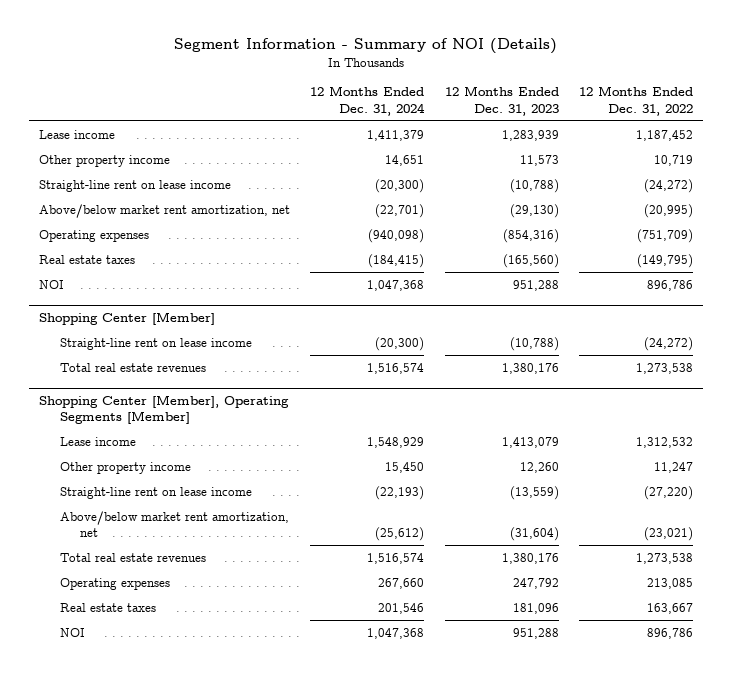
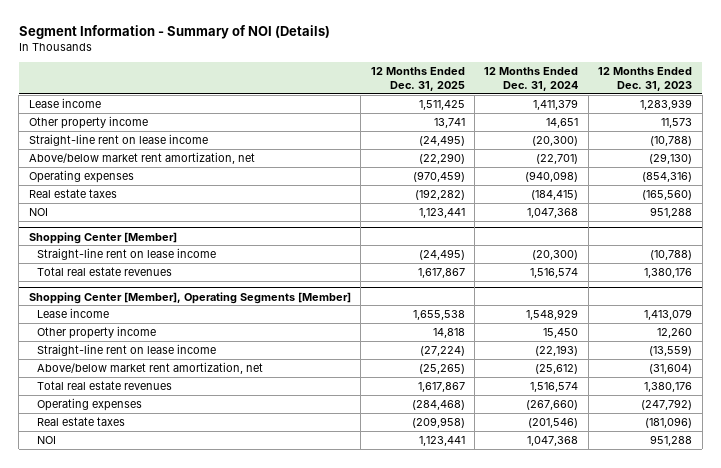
[579,86,694,116] 12 Months Ended Dec. 31, 2022 -> none
none -> [370,67,465,91] 12 Months Ended Dec. 31, 2025
[378,577,425,589] 267,660 -> [526,399,579,410] (267,660)
[512,577,559,589] 247,792 -> [641,398,693,410] (247,792)
[378,602,425,614] 201,546 -> [528,417,579,428] (201,546)
[512,602,559,614] 181,096 -> [645,416,693,428] (181,096)

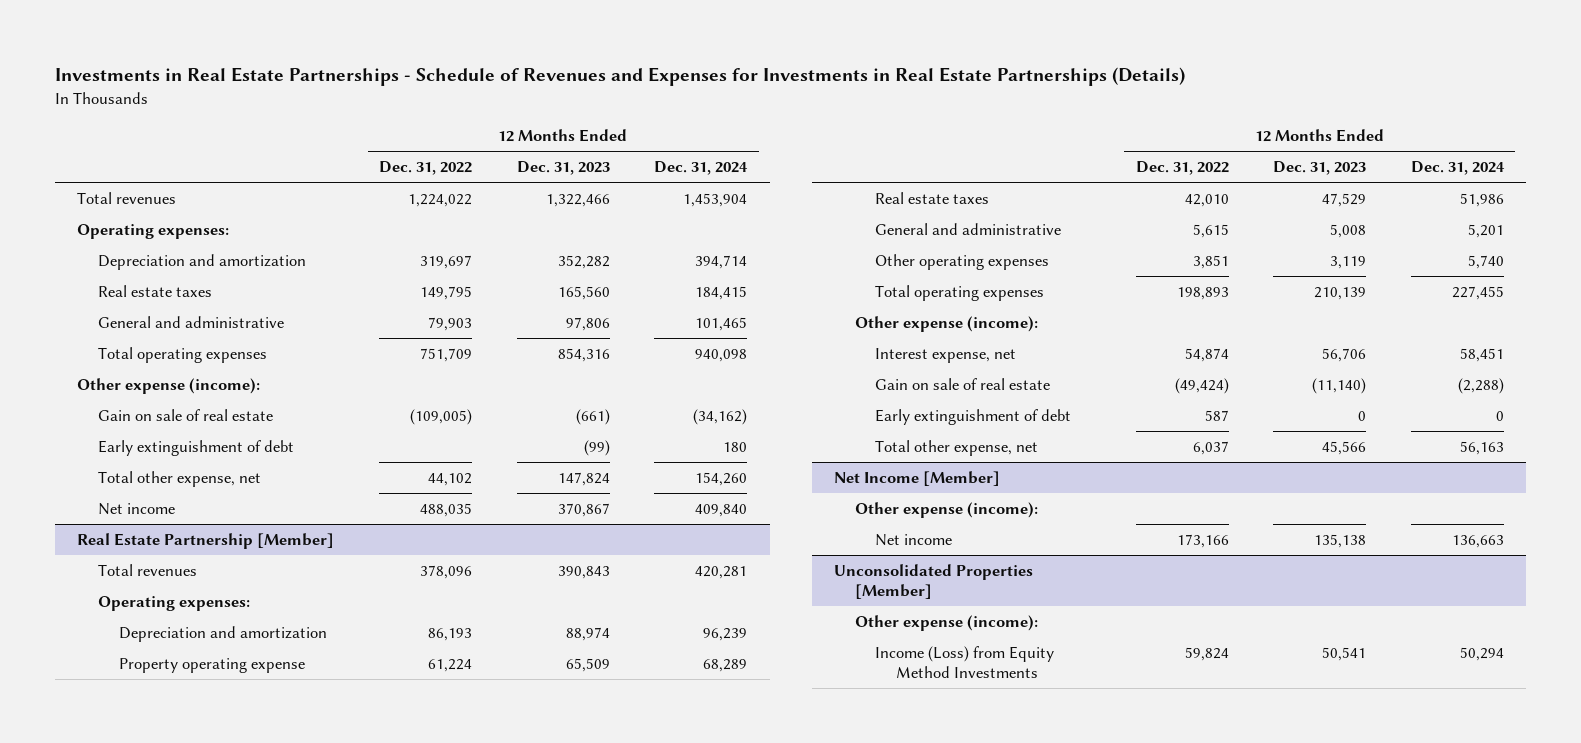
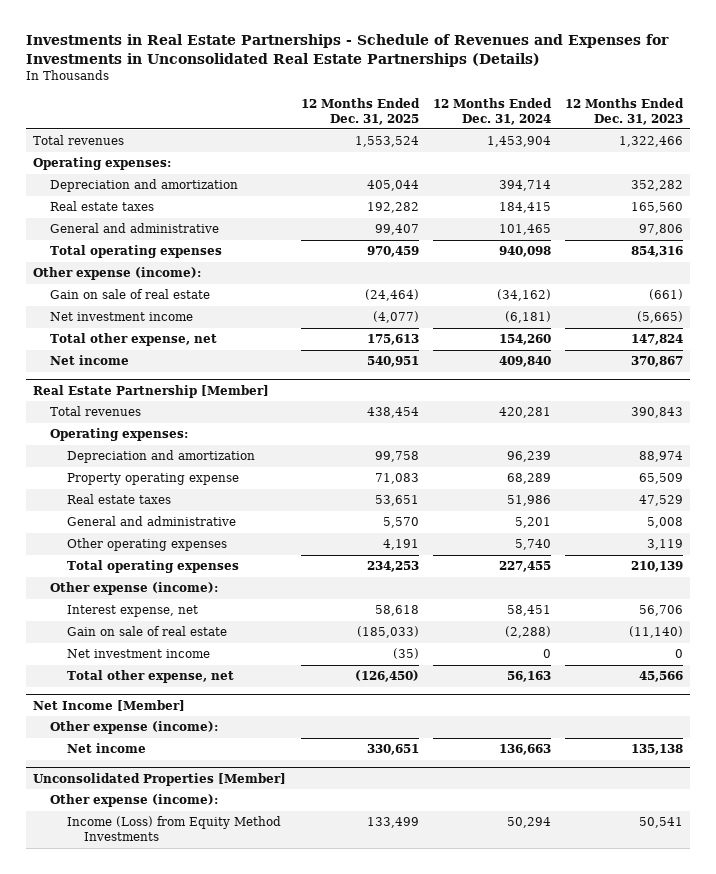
[55,67,1186,87] Investments in Real Estate Partnerships - Schedule of Revenues and Expenses for Investments in Real Estate Partnerships (Details) -> [26,34,670,67] Investments in Real Estate Partnerships - Schedule of Revenues and Expenses for Investments in Unconsolidated Real Estate Partnerships (Details)
[379,161,473,176] Dec. 31, 2022 -> none
none -> [300,97,420,125] 12 Months Ended Dec. 31, 2025
[98,439,295,456] Early extinguishment of debt -> none
none -> [50,312,194,322] Net investment income
[875,408,1072,425] Early extinguishment of debt -> none
none -> [67,649,211,659] Net investment income

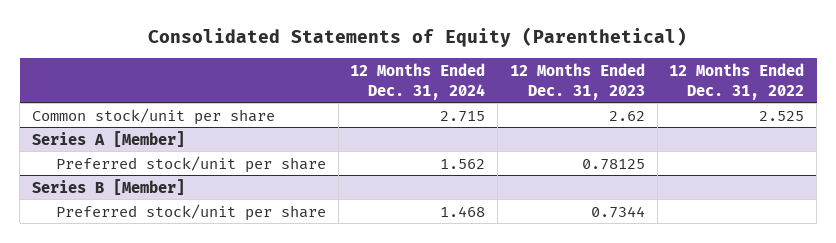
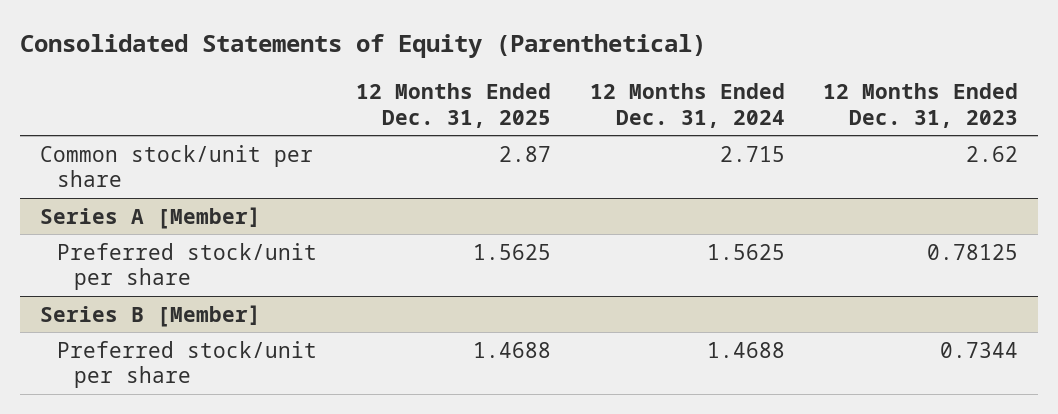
[669,62,805,100] 12 Months Ended Dec. 31, 2022 -> none
none -> [355,82,551,128] 12 Months Ended Dec. 31, 2025
[440,158,486,169] 1.562 -> [706,243,785,260] 1.5625
[440,205,486,217] 1.468 -> [706,341,785,358] 1.4688

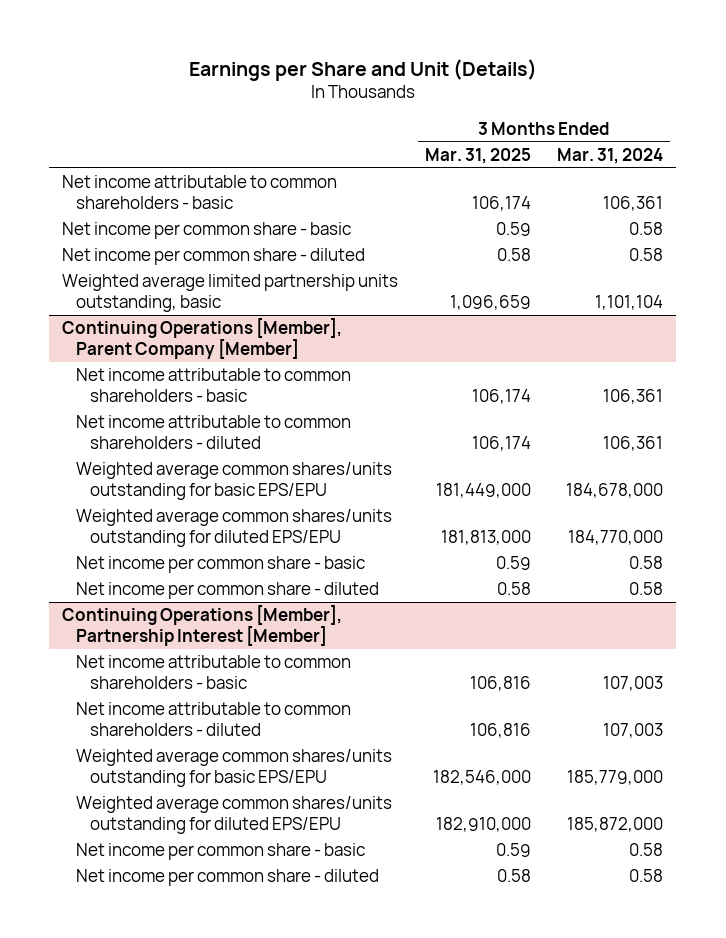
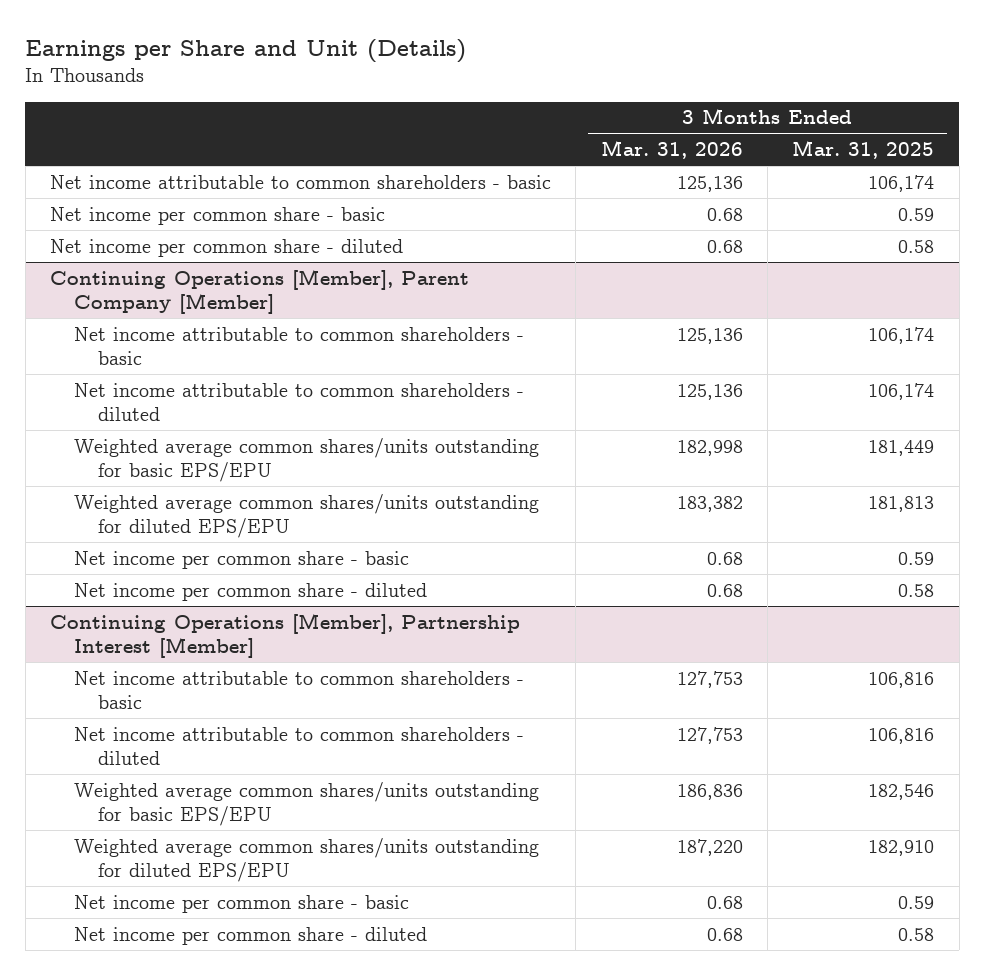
[557,147,664,164] Mar. 31, 2024 -> none
none -> [600,140,743,160] Mar. 31, 2026
[62,274,399,312] Weighted average limited partnership units outstanding, basic -> none
[435,482,531,498] 181,449,000 -> [868,439,935,456] 181,449
[440,529,531,545] 181,813,000 -> [868,495,935,512] 181,813
[432,769,531,785] 182,546,000 -> [868,783,935,800] 182,546
[435,816,531,832] 182,910,000 -> [868,839,935,856] 182,910

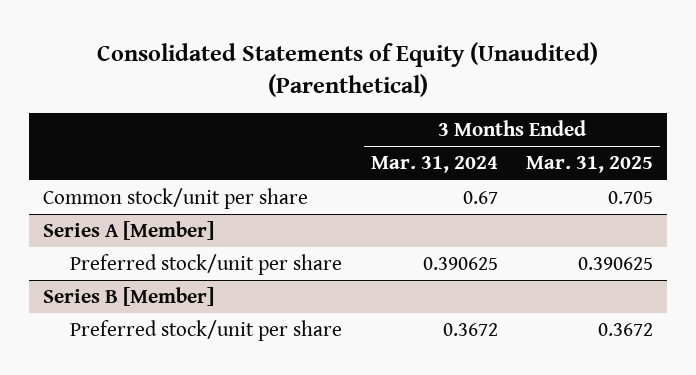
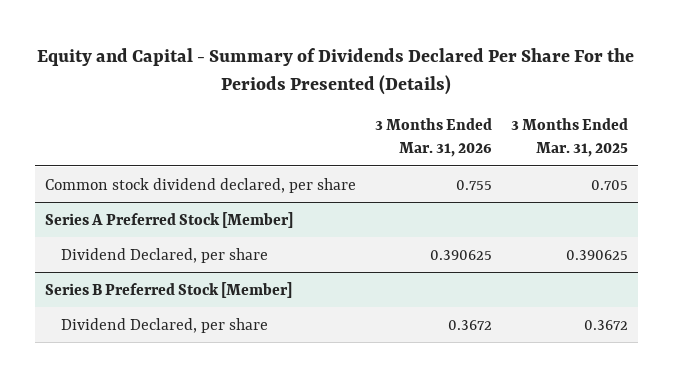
[97,41,599,97] Consolidated Statements of Equity (Unaudited) (Parenthetical) -> [37,48,635,96] Equity and Capital - Summary of Dividends Declared Per Share For the Periods Presented (Details)
[370,156,498,174] Mar. 31, 2024 -> none
none -> [374,118,492,158] 3 Months Ended Mar. 31, 2026
[43,187,309,209] Common stock/unit per share -> [44,177,356,193] Common stock dividend declared, per share
[43,220,215,240] Series A [Member] -> [44,211,293,228] Series A Preferred Stock [Member]
[70,253,343,275] Preferred stock/unit per share -> [60,247,268,263] Dividend Declared, per share
[43,286,215,306] Series B [Member] -> [44,281,292,298] Series B Preferred Stock [Member]
[70,319,343,341] Preferred stock/unit per share -> [60,317,268,333] Dividend Declared, per share

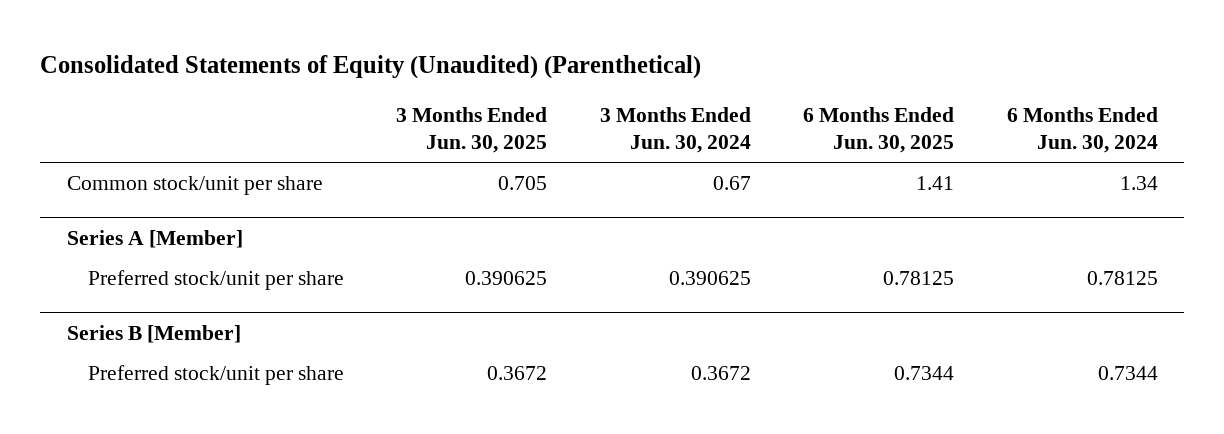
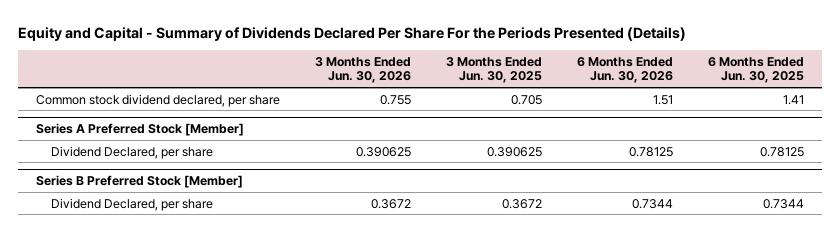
[40,55,702,80] Consolidated Statements of Equity (Unaudited) (Parenthetical) -> [18,26,687,41] Equity and Capital - Summary of Dividends Declared Per Share For the Periods Presented (Details)
[599,107,751,153] 3 Months Ended Jun. 30, 2024 -> none
[1006,107,1158,153] 6 Months Ended Jun. 30, 2024 -> none
none -> [315,56,412,84] 3 Months Ended Jun. 30, 2026
none -> [577,56,674,84] 6 Months Ended Jun. 30, 2026
[66,176,323,196] Common stock/unit per share -> [35,93,280,107] Common stock dividend declared, per share
[66,229,243,248] Series A [Member] -> [35,122,244,136] Series A Preferred Stock [Member]
[87,270,344,291] Preferred stock/unit per share -> [51,145,214,159] Dividend Declared, per share
[66,324,241,343] Series B [Member] -> [35,174,243,188] Series B Preferred Stock [Member]
[87,365,344,386] Preferred stock/unit per share -> [51,197,214,211] Dividend Declared, per share

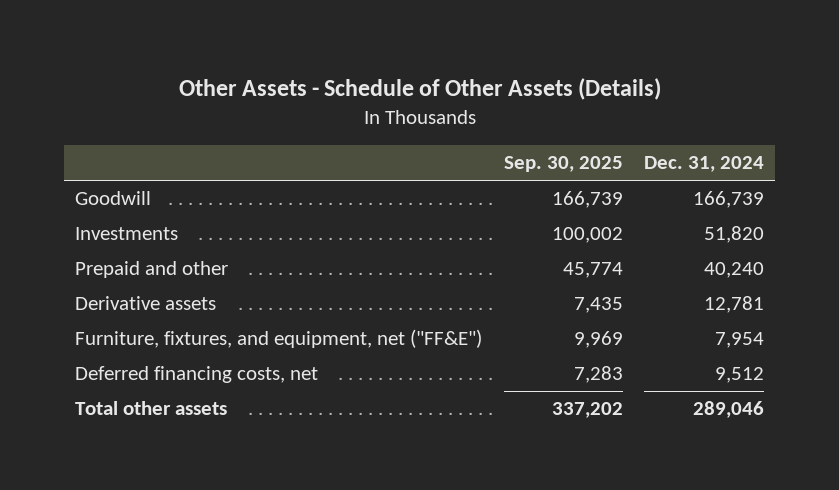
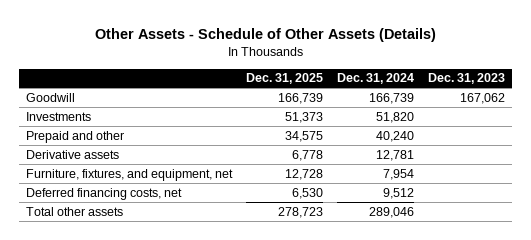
[503,155,623,172] Sep. 30, 2025 -> none
none -> [246,73,324,85] Dec. 31, 2025
none -> [427,73,505,85] Dec. 31, 2023
[74,329,482,349] Furniture, fixtures, and equipment, net ("FF&E") -> [26,168,234,181] Furniture, fixtures, and equipment, net

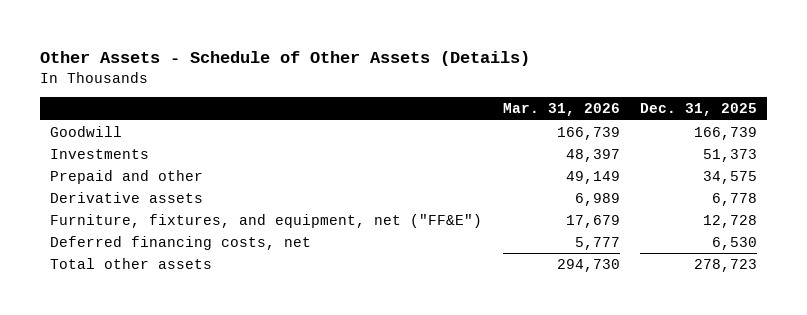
[337,73,415,85] Dec. 31, 2024 -> none
[427,73,505,85] Dec. 31, 2023 -> none
none -> [502,103,620,117] Mar. 31, 2026
[26,168,234,181] Furniture, fixtures, and equipment, net -> [50,213,483,228] Furniture, fixtures, and equipment, net ("FF&E")

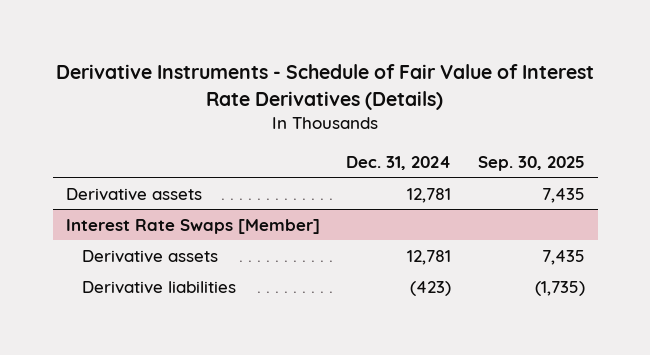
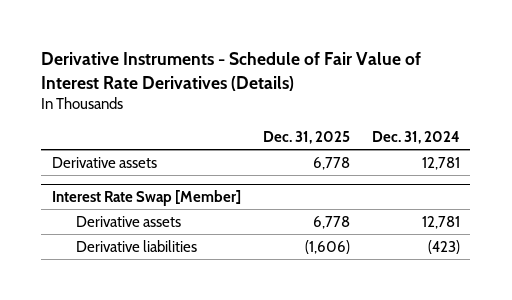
[477,155,585,171] Sep. 30, 2025 -> none
none -> [262,131,350,145] Dec. 31, 2025
[65,218,320,234] Interest Rate Swaps [Member] -> [52,190,242,207] Interest Rate Swap [Member]

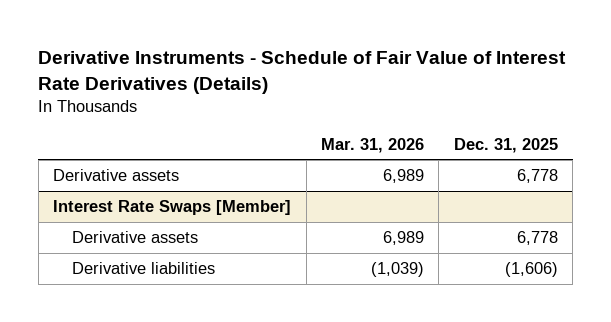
[371,131,460,145] Dec. 31, 2024 -> none
none -> [321,137,425,153] Mar. 31, 2026
[52,190,242,207] Interest Rate Swap [Member] -> [53,199,292,215] Interest Rate Swaps [Member]

